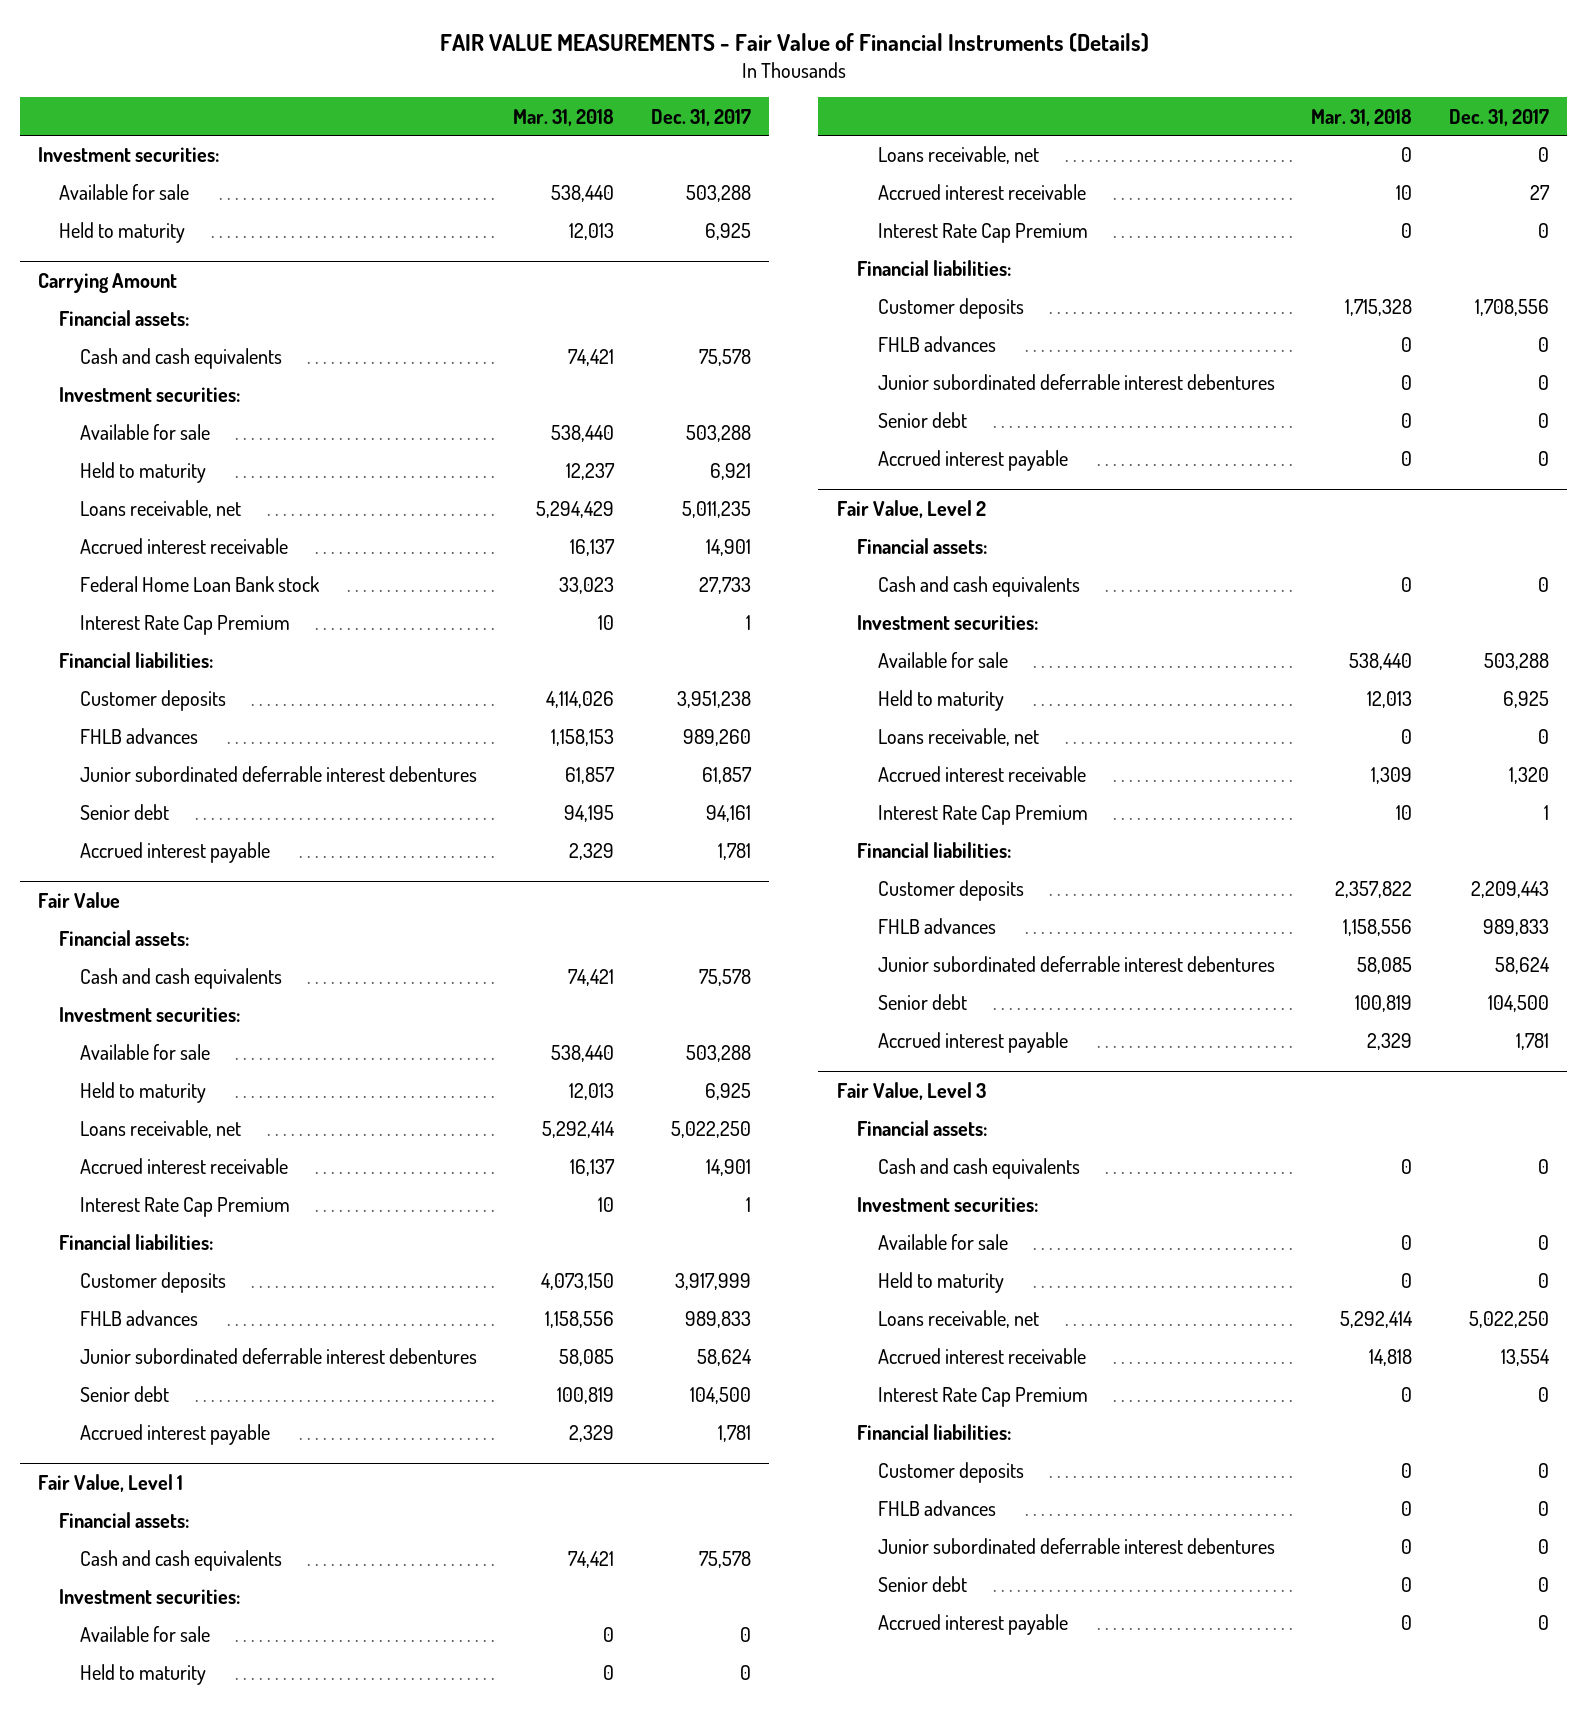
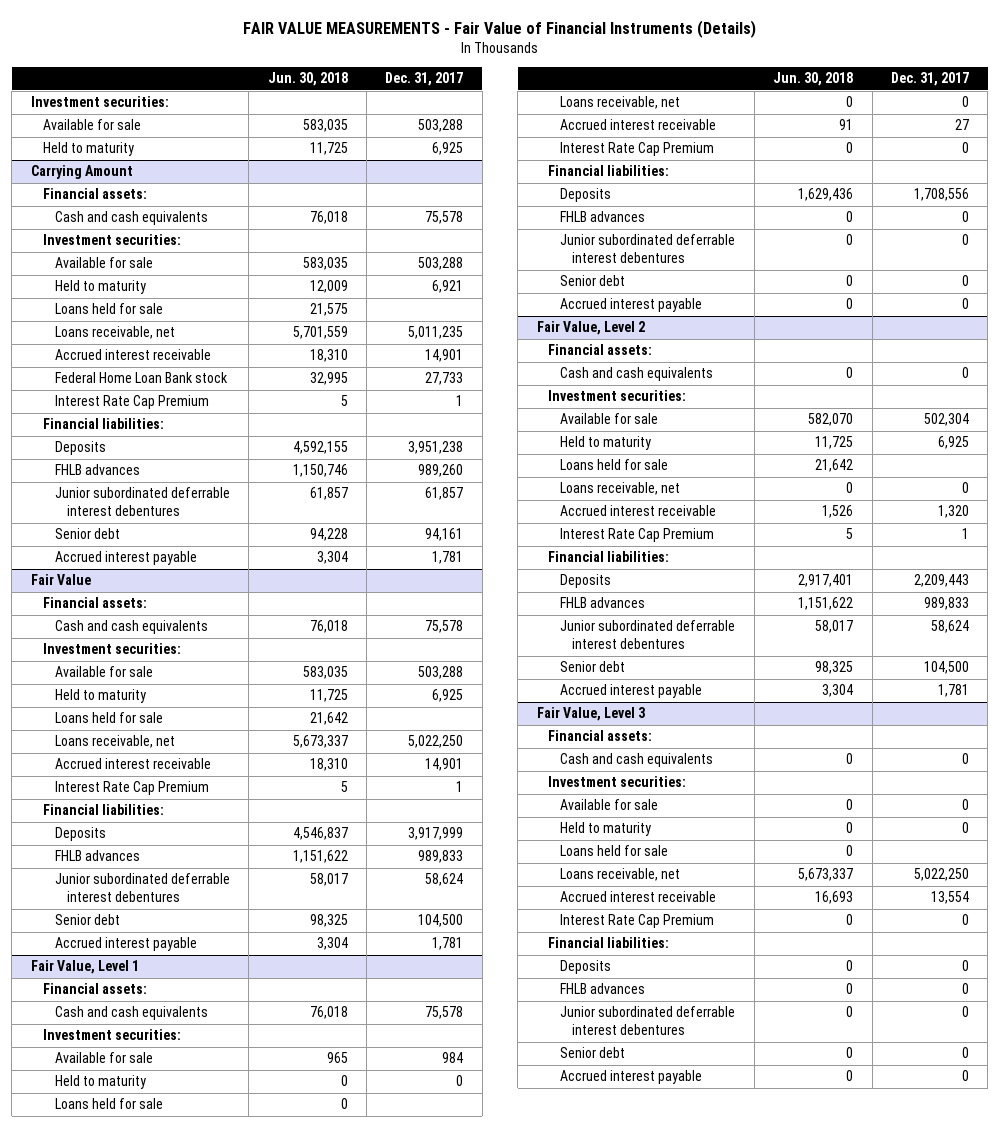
[513,108,615,126] Mar. 31, 2018 -> none
none -> [267,72,348,87] Jun. 30, 2018
none -> [54,303,163,315] Loans held for sale
[79,690,226,712] Customer deposits -> [54,441,106,456] Deposits
none -> [54,712,163,724] Loans held for sale
[79,1272,226,1294] Customer deposits -> [54,827,106,842] Deposits
[739,1627,751,1643] 0 -> [442,1052,464,1064] 984
none -> [54,1098,163,1110] Loans held for sale
[877,298,1024,320] Customer deposits -> [560,188,612,203] Deposits
[1483,653,1549,671] 503,288 -> [924,413,970,427] 502,304
none -> [560,459,669,471] Loans held for sale
[877,880,1024,902] Customer deposits -> [560,574,612,589] Deposits
none -> [560,845,669,857] Loans held for sale
[877,1462,1024,1484] Customer deposits -> [560,960,612,975] Deposits

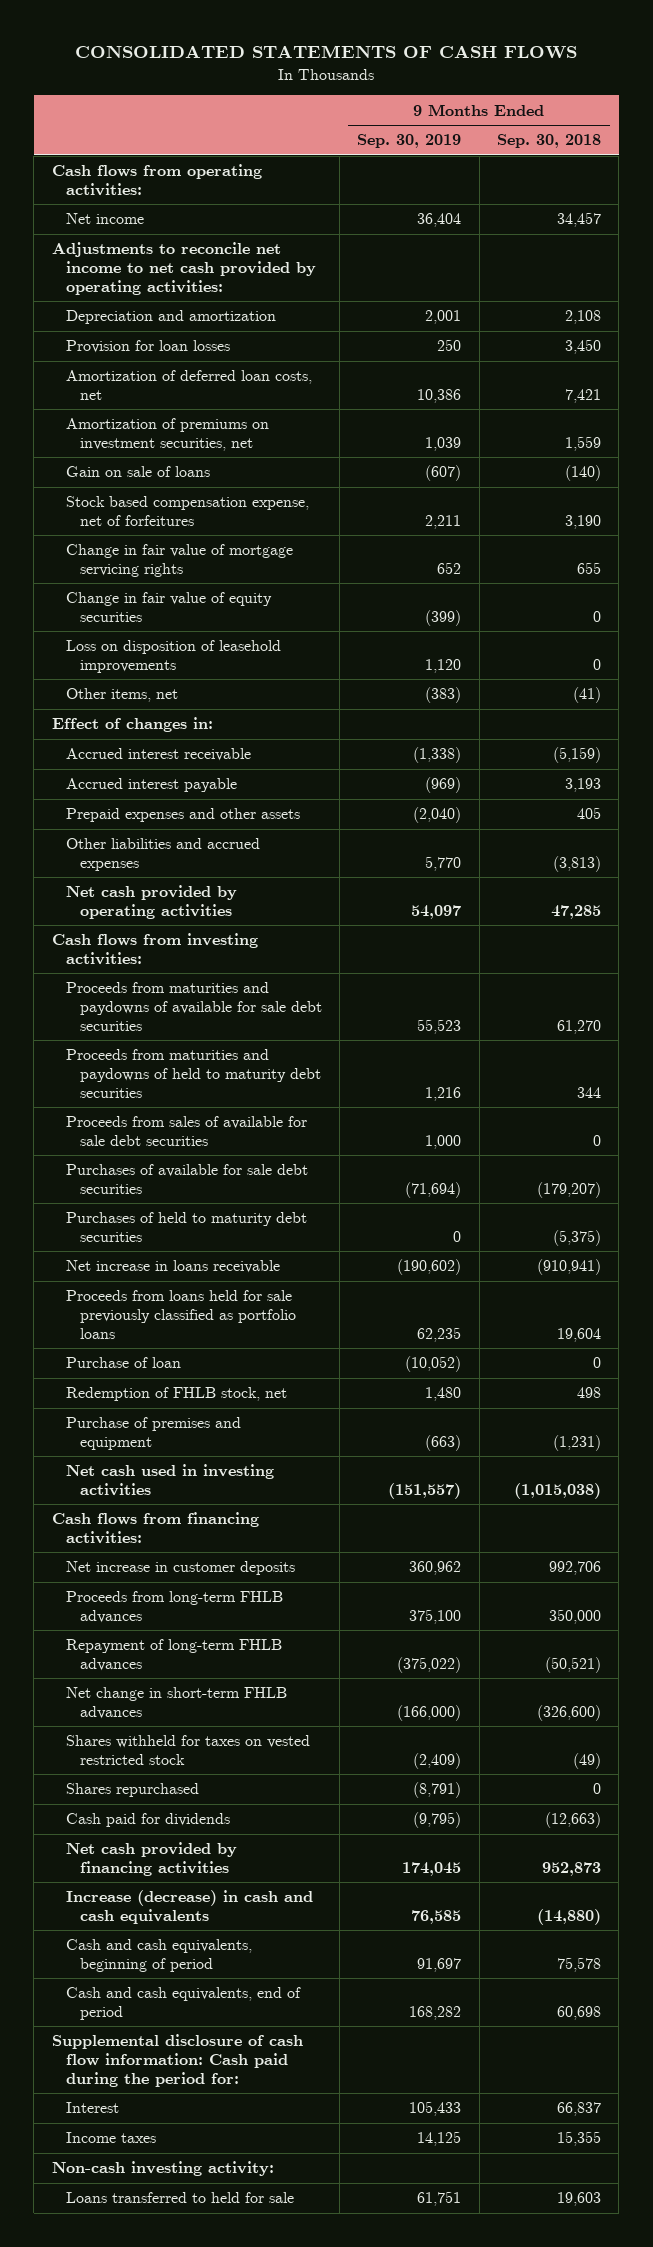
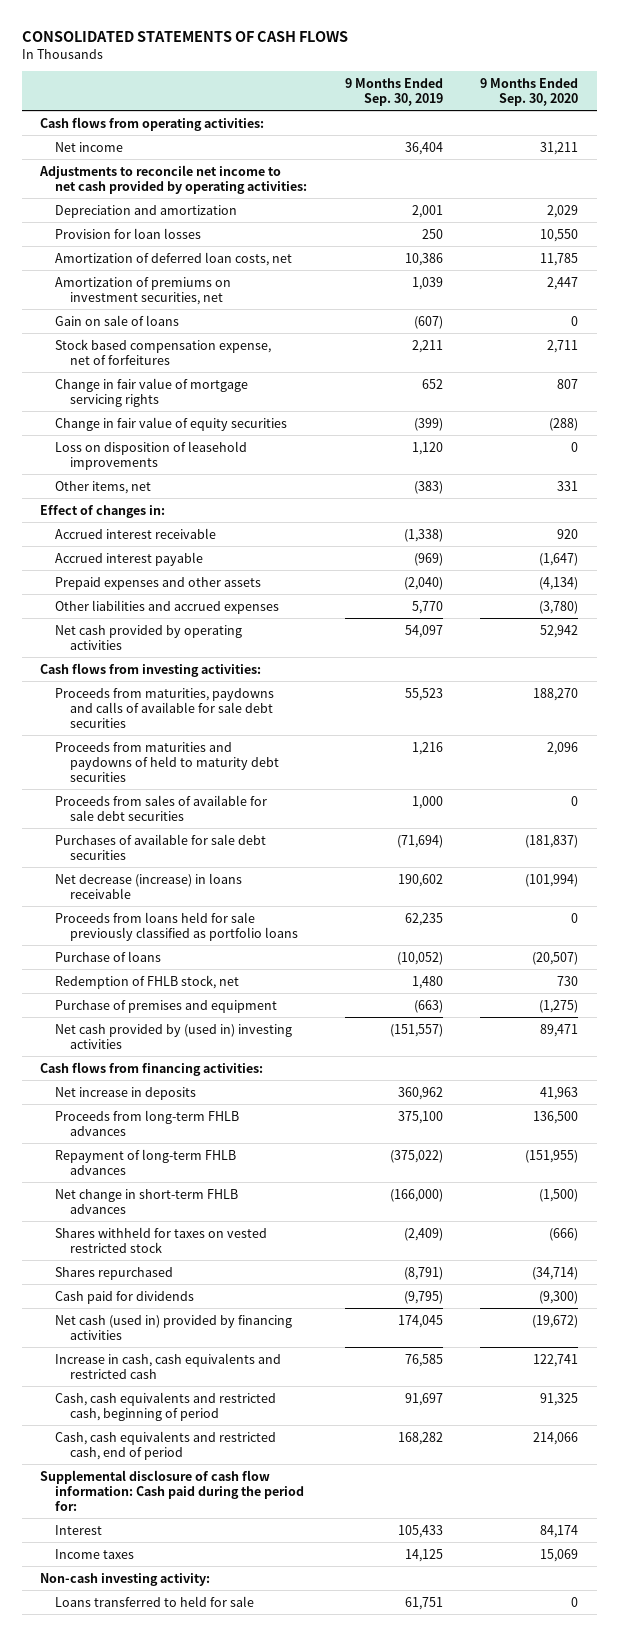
[496,134,601,149] Sep. 30, 2018 -> none
none -> [480,77,579,107] 9 Months Ended Sep. 30, 2020
[65,982,322,1031] Proceeds from maturities and paydowns of available for sale debt securities -> [55,687,275,728] Proceeds from maturities, paydowns and calls of available for sale debt securities
[65,1212,307,1242] Purchases of held to maturity debt securities -> none
[65,1260,280,1274] Net increase in loans receivable -> [55,872,243,899] Net decrease (increase) in loans receivable
[397,1259,462,1276] (190,602) -> [397,873,443,887] 190,602
[65,1357,181,1369] Purchase of loan -> [55,950,162,962] Purchase of loans
[65,1464,274,1496] Net cash used in investing activities -> [55,1023,293,1049] Net cash provided by (used in) investing activities
[65,1561,295,1576] Net increase in customer deposits -> [55,1086,197,1100] Net increase in deposits
[65,1842,237,1876] Net cash provided by financing activities -> [55,1314,293,1340] Net cash (used in) provided by financing activities
[65,1890,313,1924] Increase (decrease) in cash and cash equivalents -> [55,1352,282,1379] Increase in cash, cash equivalents and restricted cash
[65,1939,252,1972] Cash and cash equivalents, beginning of period -> [55,1391,277,1421] Cash, cash equivalents and restricted cash, beginning of period
[65,1987,301,2020] Cash and cash equivalents, end of period -> [55,1430,277,1460] Cash, cash equivalents and restricted cash, end of period

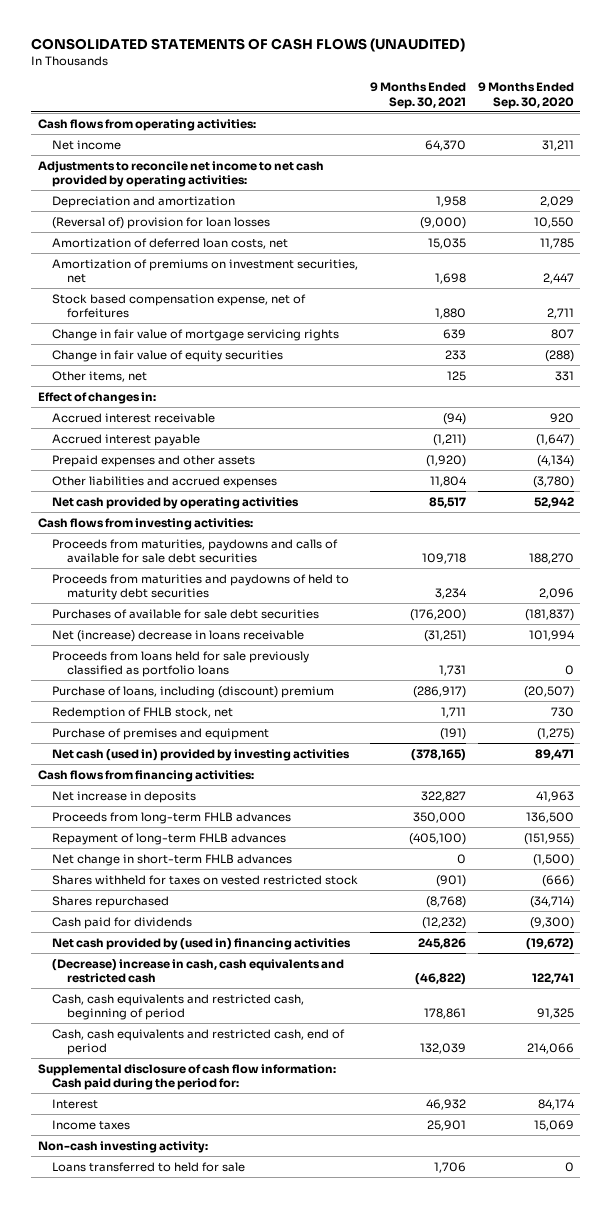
[21,30,348,42] CONSOLIDATED STATEMENTS OF CASH FLOWS -> [31,38,466,53] CONSOLIDATED STATEMENTS OF CASH FLOWS (UNAUDITED)
[344,77,443,107] 9 Months Ended Sep. 30, 2019 -> none
none -> [370,82,467,109] 9 Months Ended Sep. 30, 2021
[55,227,202,239] Provision for loan losses -> [52,216,271,229] (Reversal of) provision for loan losses
[55,314,180,326] Gain on sale of loans -> none
[55,440,248,470] Loss on disposition of leasehold improvements -> none
[55,794,268,821] Proceeds from sales of available for sale debt securities -> none
[55,872,243,899] Net decrease (increase) in loans receivable -> [52,629,305,642] Net (increase) decrease in loans receivable
[525,873,579,887] (101,994) -> [529,629,576,641] 101,994
[55,950,162,962] Purchase of loans -> [52,685,335,698] Purchase of loans, including (discount) premium
[55,1023,293,1049] Net cash provided by (used in) investing activities -> [52,748,351,761] Net cash (used in) provided by investing activities
[55,1314,293,1340] Net cash (used in) provided by financing activities -> [52,937,352,950] Net cash provided by (used in) financing activities
[55,1352,282,1379] Increase in cash, cash equivalents and restricted cash -> [52,958,345,983] (Decrease) increase in cash, cash equivalents and restricted cash

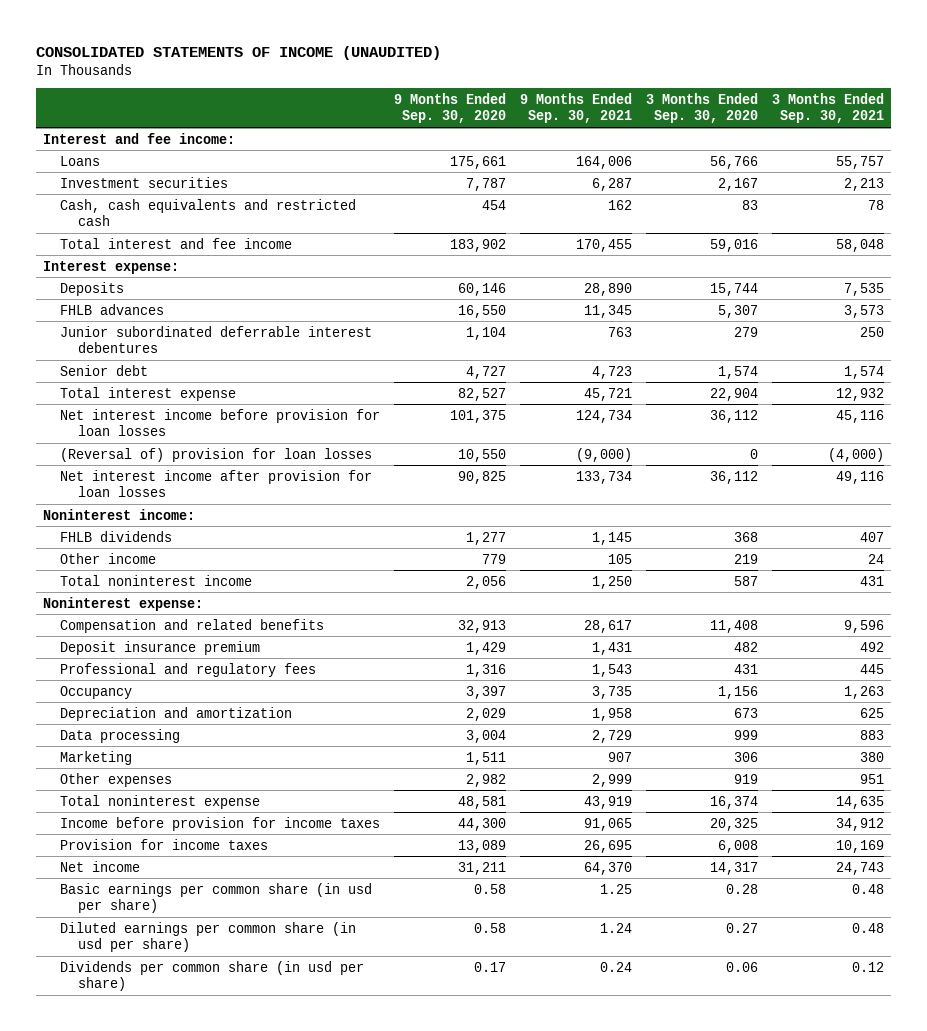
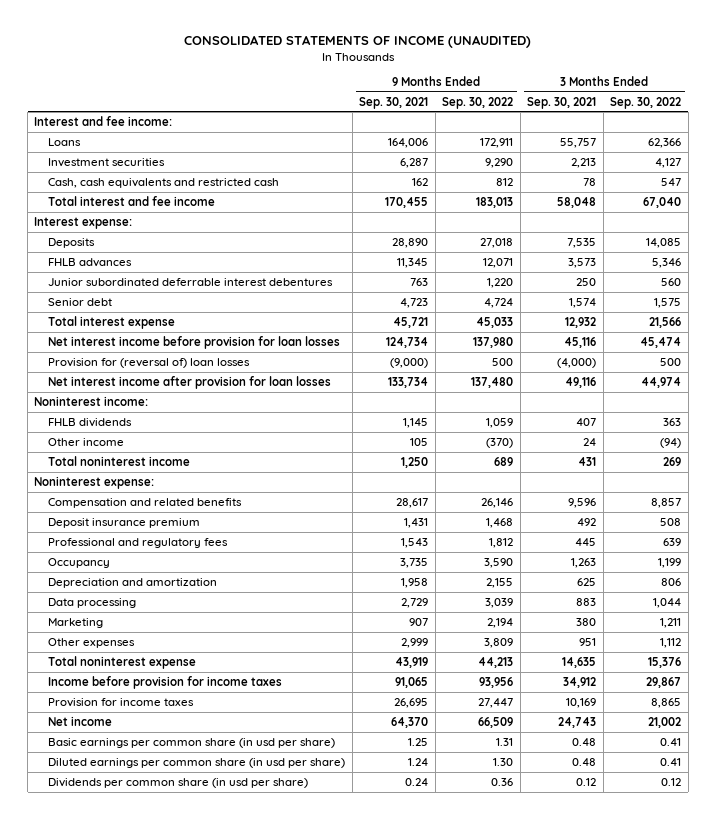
[394,92,507,124] 9 Months Ended Sep. 30, 2020 -> none
[646,92,759,124] 3 Months Ended Sep. 30, 2020 -> none
none -> [442,96,514,109] Sep. 30, 2022
none -> [610,96,682,109] Sep. 30, 2022
[60,447,373,462] (Reversal of) provision for loan losses -> [48,357,251,368] Provision for (reversal of) loan losses

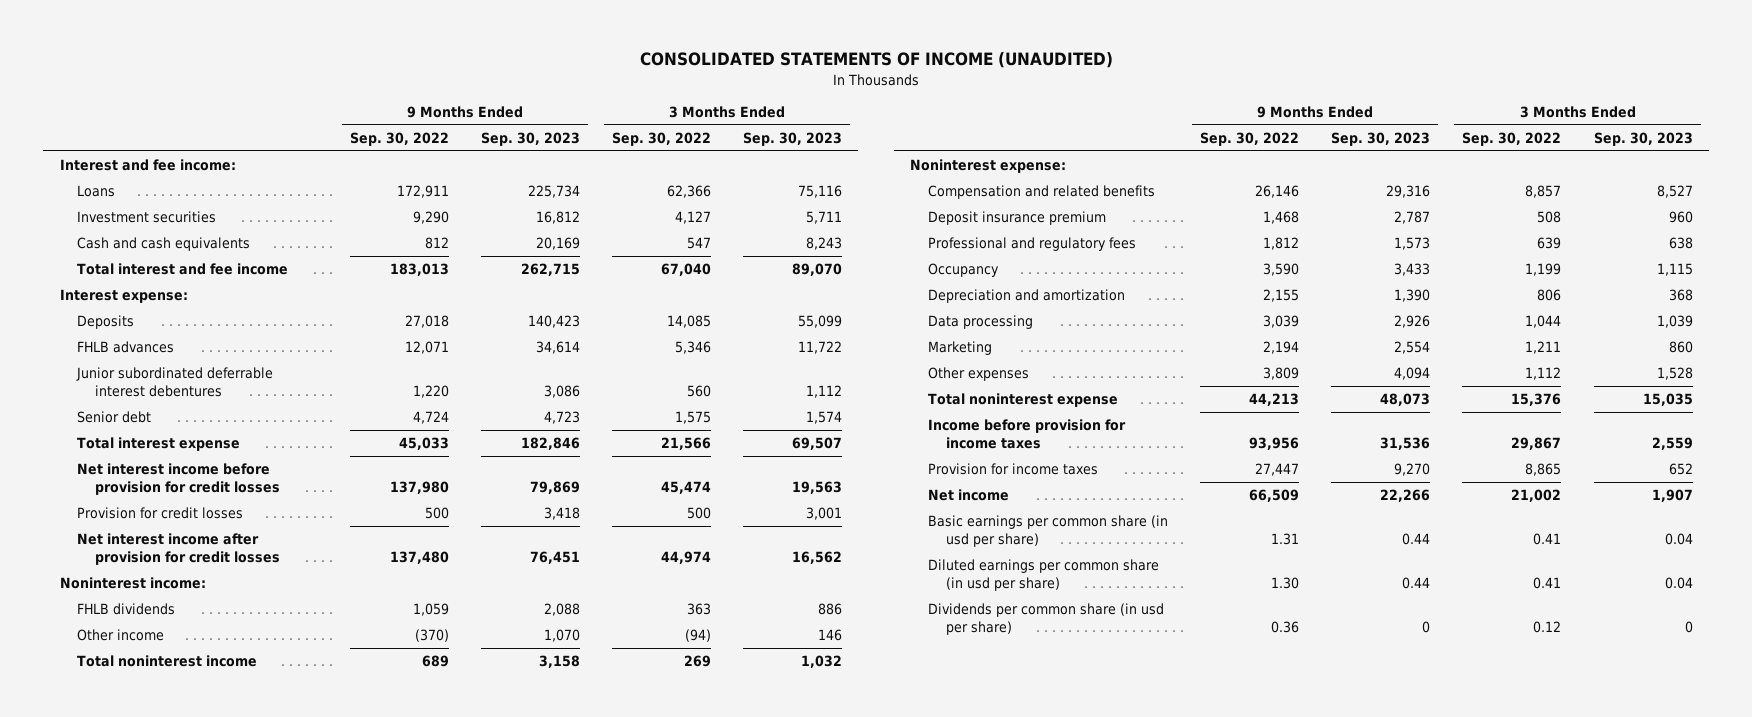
[359,96,429,109] Sep. 30, 2021 -> none
[527,96,597,109] Sep. 30, 2021 -> none
none -> [480,132,580,147] Sep. 30, 2023
none -> [743,132,843,147] Sep. 30, 2023
[48,177,280,188] Cash, cash equivalents and restricted cash -> [77,237,251,252] Cash and cash equivalents
[48,335,341,349] Net interest income before provision for loan losses -> [77,463,281,496] Net interest income before provision for credit losses
[48,357,251,368] Provision for (reversal of) loan losses -> [77,507,244,520] Provision for credit losses
[48,375,332,389] Net interest income after provision for loan losses -> [77,533,281,566] Net interest income after provision for credit losses

